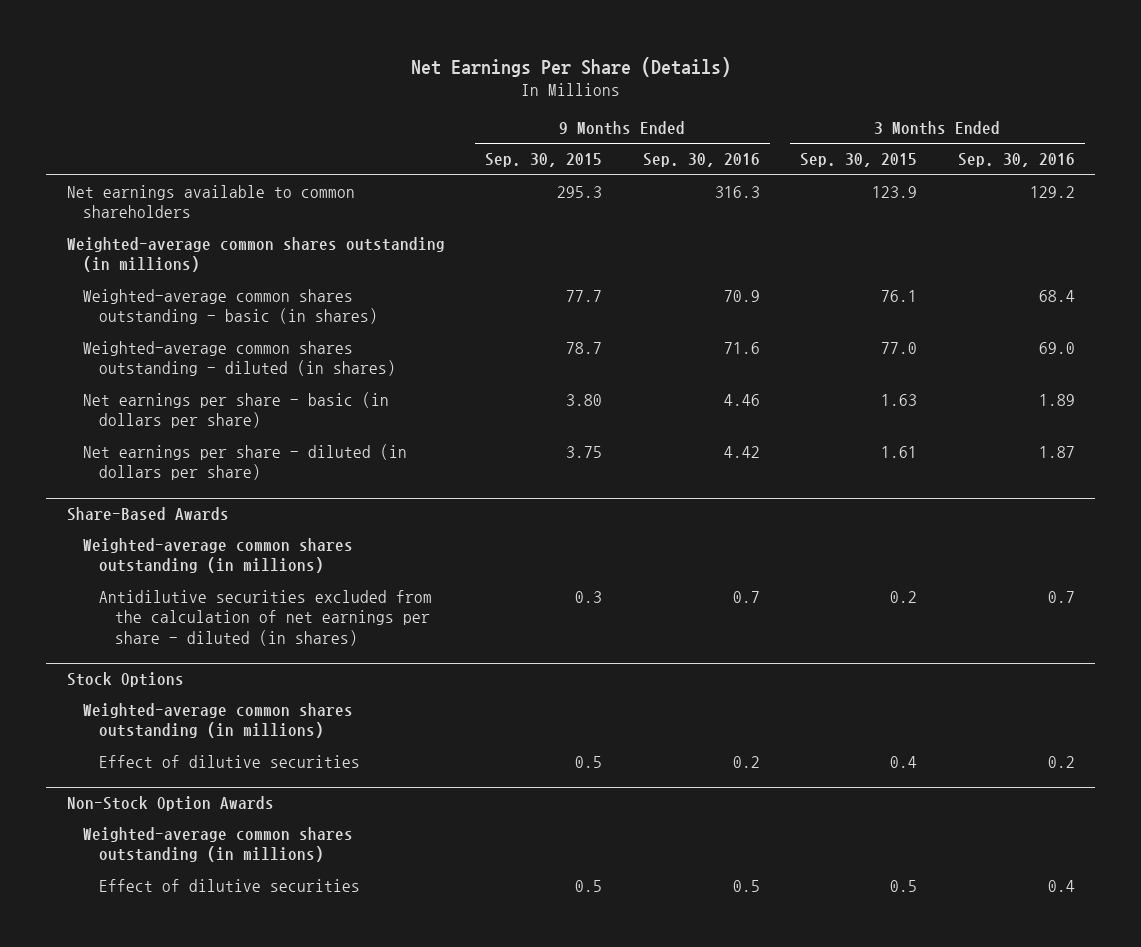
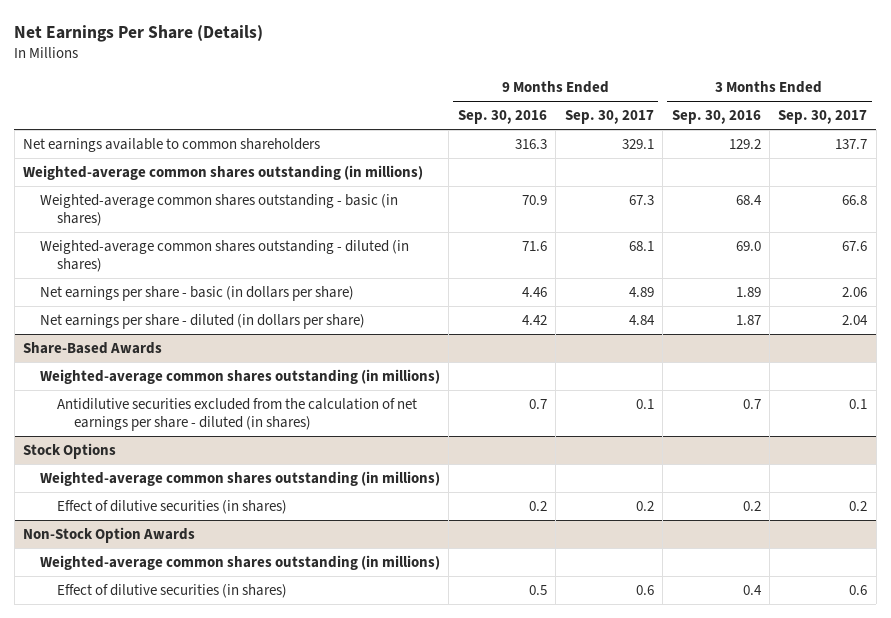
[485,153,603,168] Sep. 30, 2015 -> none
[800,153,918,168] Sep. 30, 2015 -> none
none -> [564,110,654,125] Sep. 30, 2017
none -> [778,110,868,125] Sep. 30, 2017
[99,755,361,769] Effect of dilutive securities -> [56,500,287,515] Effect of dilutive securities (in shares)
[99,879,361,893] Effect of dilutive securities -> [56,584,287,599] Effect of dilutive securities (in shares)

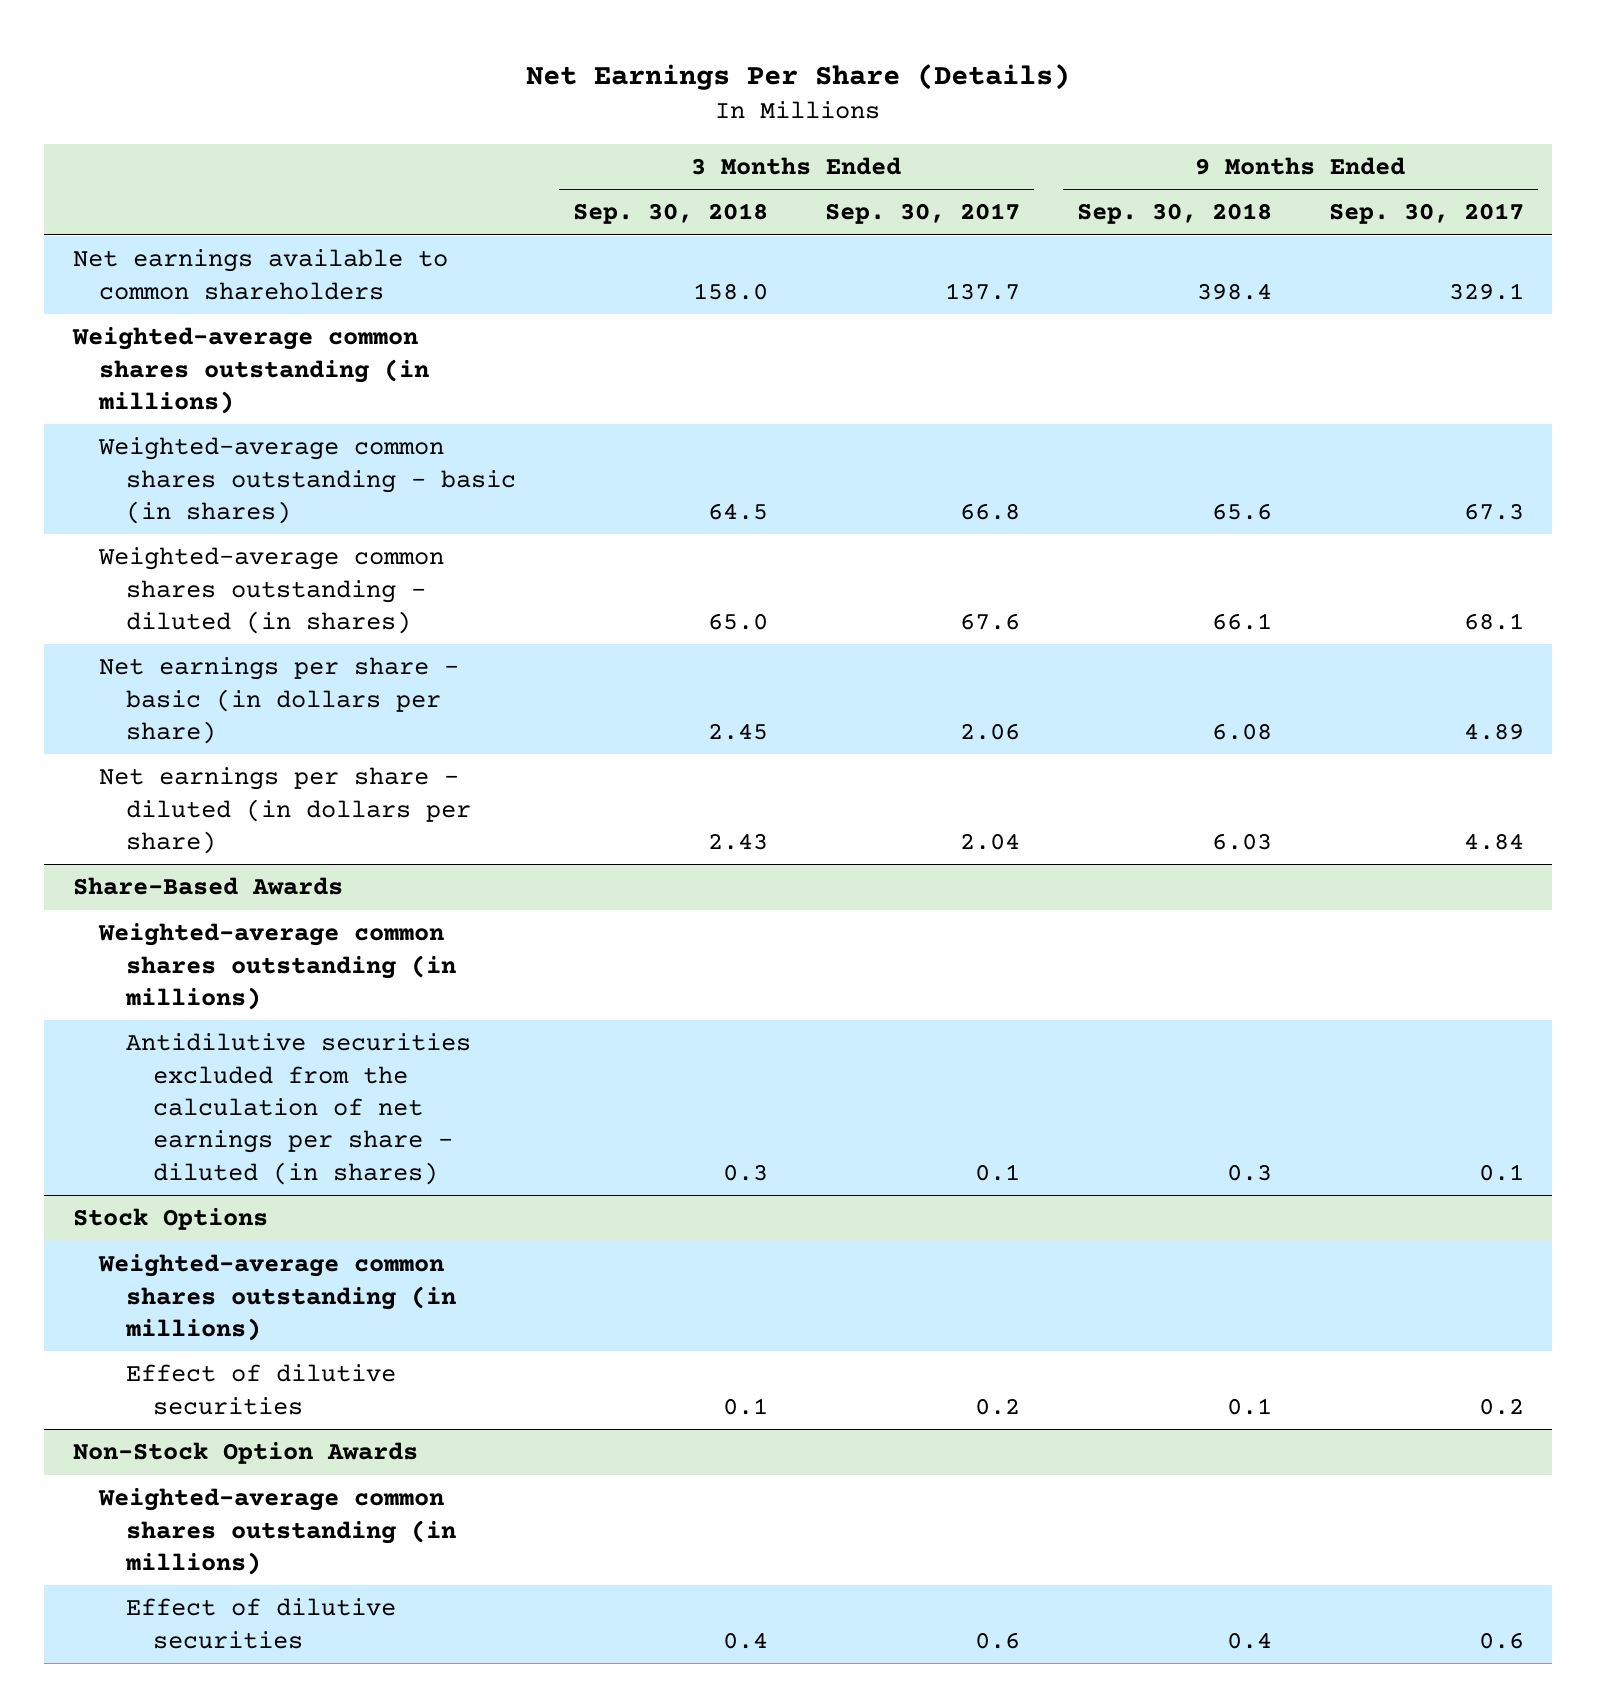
[457,110,547,125] Sep. 30, 2016 -> none
[671,110,761,125] Sep. 30, 2016 -> none
none -> [572,203,768,225] Sep. 30, 2018
none -> [1076,203,1272,225] Sep. 30, 2018
[56,500,287,515] Effect of dilutive securities (in shares) -> [125,1364,396,1415] Effect of dilutive securities
[56,584,287,599] Effect of dilutive securities (in shares) -> [125,1598,396,1649] Effect of dilutive securities

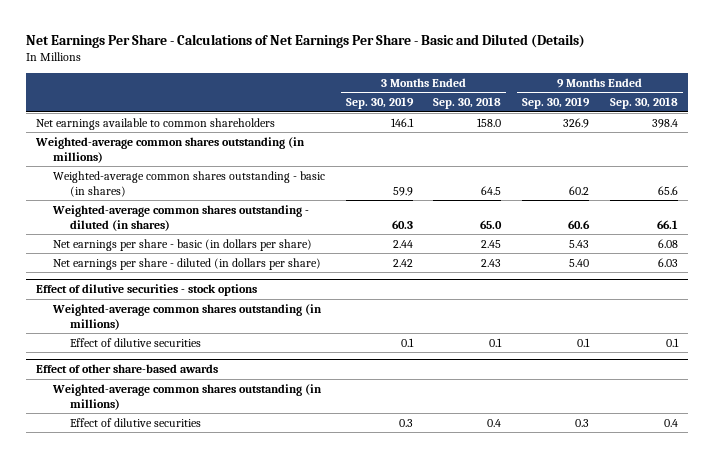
[526,63,1071,90] Net Earnings Per Share (Details) -> [25,33,585,48] Net Earnings Per Share - Calculations of Net Earnings Per Share - Basic and Diluted (Details)
[824,203,1020,225] Sep. 30, 2017 -> none
[1328,203,1524,225] Sep. 30, 2017 -> none
none -> [345,97,414,110] Sep. 30, 2019
none -> [521,97,590,110] Sep. 30, 2019
[72,877,343,896] Share-Based Awards -> none
[98,923,456,1010] Weighted-average common shares outstanding (in millions) -> none
[125,1033,471,1185] Antidilutive securities excluded from the calculation of net earnings per share - diluted (in shares) -> none
[72,1208,268,1231] Stock Options -> [36,284,258,297] Effect of dilutive securities - stock options
[72,1442,418,1465] Non-Stock Option Awards -> [36,364,219,374] Effect of other share-based awards

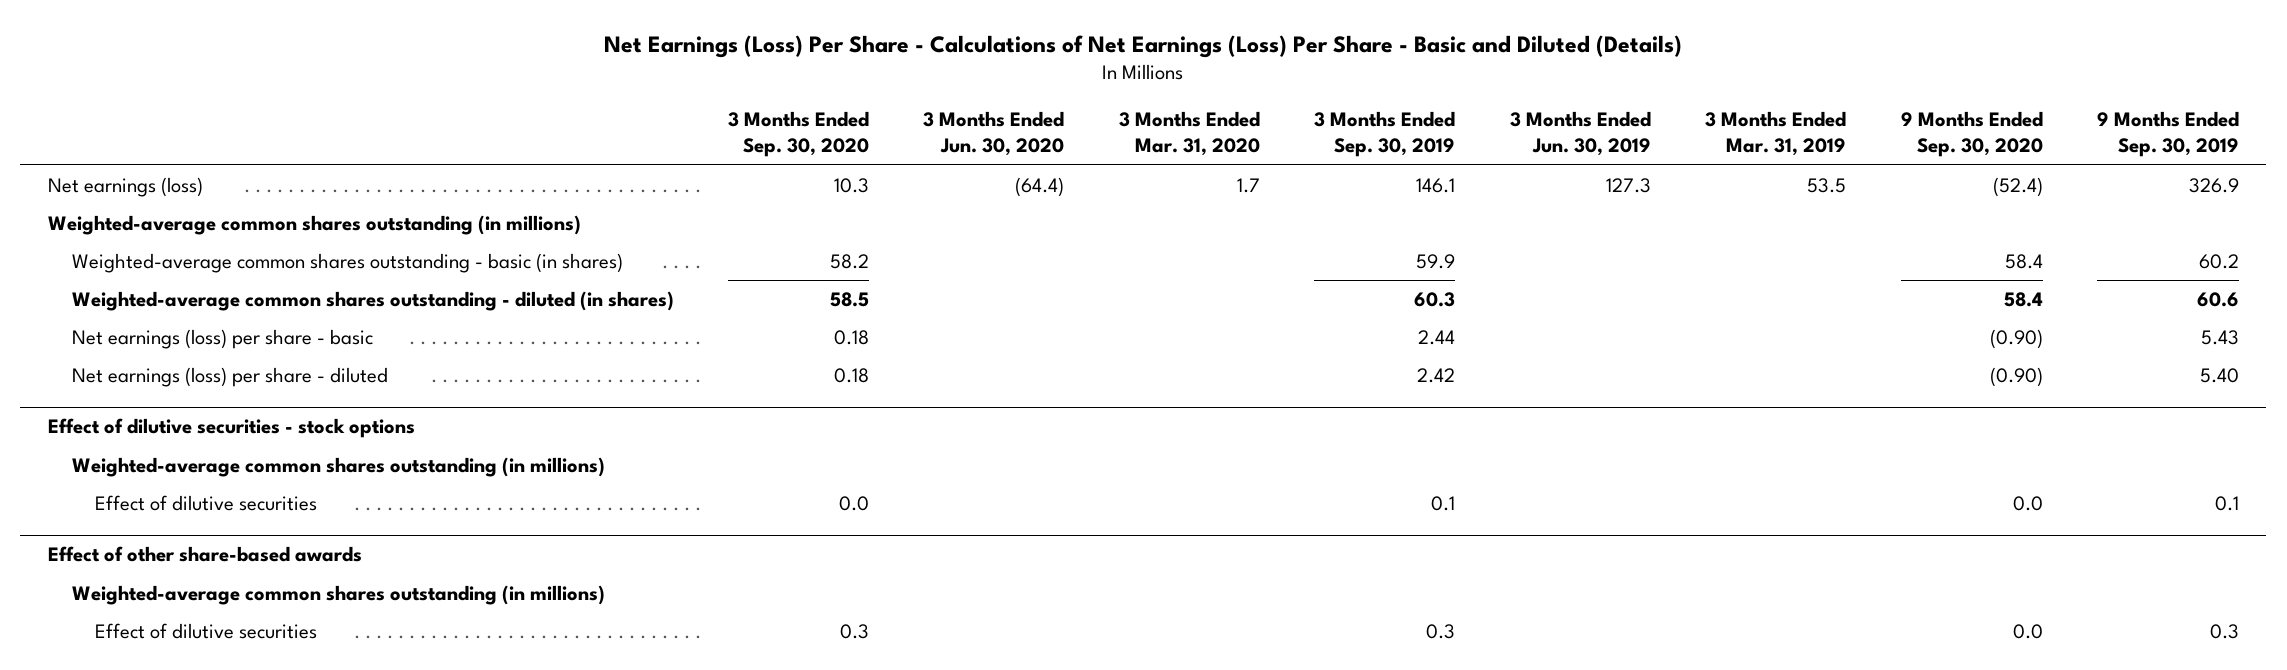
[25,33,585,48] Net Earnings Per Share - Calculations of Net Earnings Per Share - Basic and Diluted (Details) -> [604,34,1683,58] Net Earnings (Loss) Per Share - Calculations of Net Earnings (Loss) Per Share - Basic and Diluted (Details)
[433,97,502,110] Sep. 30, 2018 -> none
[609,97,678,110] Sep. 30, 2018 -> none
none -> [727,110,869,158] 3 Months Ended Sep. 30, 2020
none -> [923,110,1065,157] 3 Months Ended Jun. 30, 2020
none -> [1118,110,1260,157] 3 Months Ended Mar. 31, 2020
none -> [1509,110,1651,157] 3 Months Ended Jun. 30, 2019
none -> [1705,110,1847,157] 3 Months Ended Mar. 31, 2019
none -> [1900,110,2043,158] 9 Months Ended Sep. 30, 2020
[36,117,276,130] Net earnings available to common shareholders -> [47,176,203,197] Net earnings (loss)
[53,238,313,251] Net earnings per share - basic (in dollars per share) -> [71,328,373,349] Net earnings (loss) per share - basic
[53,257,322,270] Net earnings per share - diluted (in dollars per share) -> [71,366,388,387] Net earnings (loss) per share - diluted

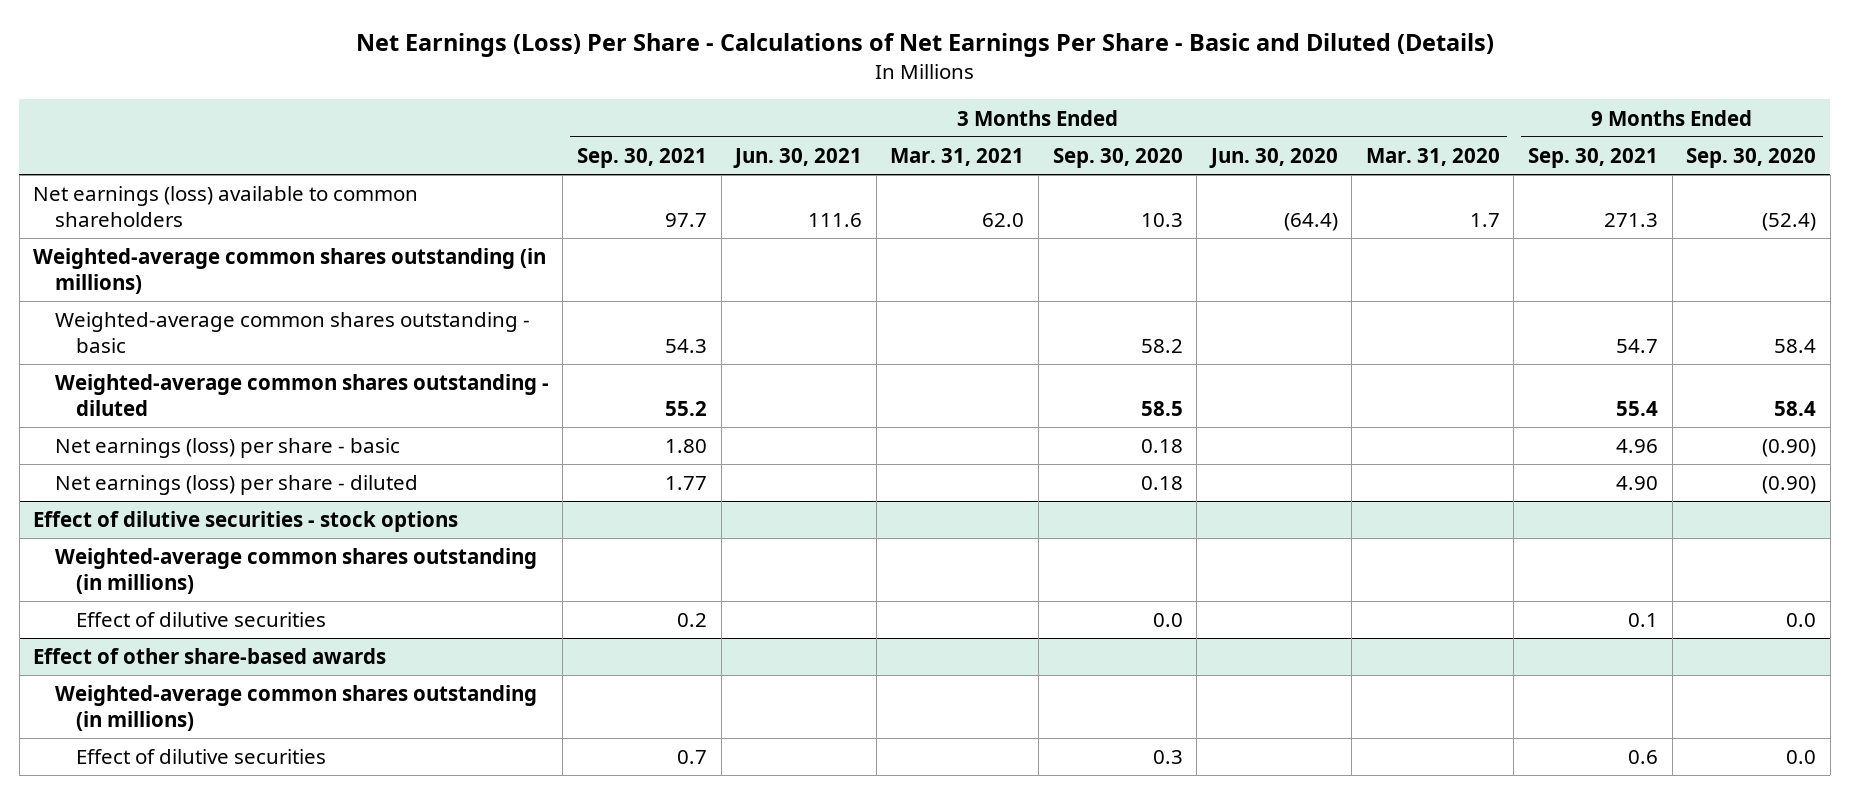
[604,34,1683,58] Net Earnings (Loss) Per Share - Calculations of Net Earnings (Loss) Per Share - Basic and Diluted (Details) -> [355,33,1494,58] Net Earnings (Loss) Per Share - Calculations of Net Earnings Per Share - Basic and Diluted (Details)
[1314,110,1456,158] 3 Months Ended Sep. 30, 2019 -> none
[1509,110,1651,157] 3 Months Ended Jun. 30, 2019 -> none
[1705,110,1847,157] 3 Months Ended Mar. 31, 2019 -> none
[2097,110,2240,158] 9 Months Ended Sep. 30, 2019 -> none
none -> [577,147,708,168] Sep. 30, 2021
none -> [733,147,863,168] Jun. 30, 2021
none -> [890,147,1025,166] Mar. 31, 2021
none -> [1528,147,1659,168] Sep. 30, 2021
[47,176,203,197] Net earnings (loss) -> [33,186,419,228] Net earnings (loss) available to common shareholders
[71,252,623,273] Weighted-average common shares outstanding - basic (in shares) -> [54,312,530,354] Weighted-average common shares outstanding - basic
[71,290,674,311] Weighted-average common shares outstanding - diluted (in shares) -> [54,374,549,417] Weighted-average common shares outstanding - diluted

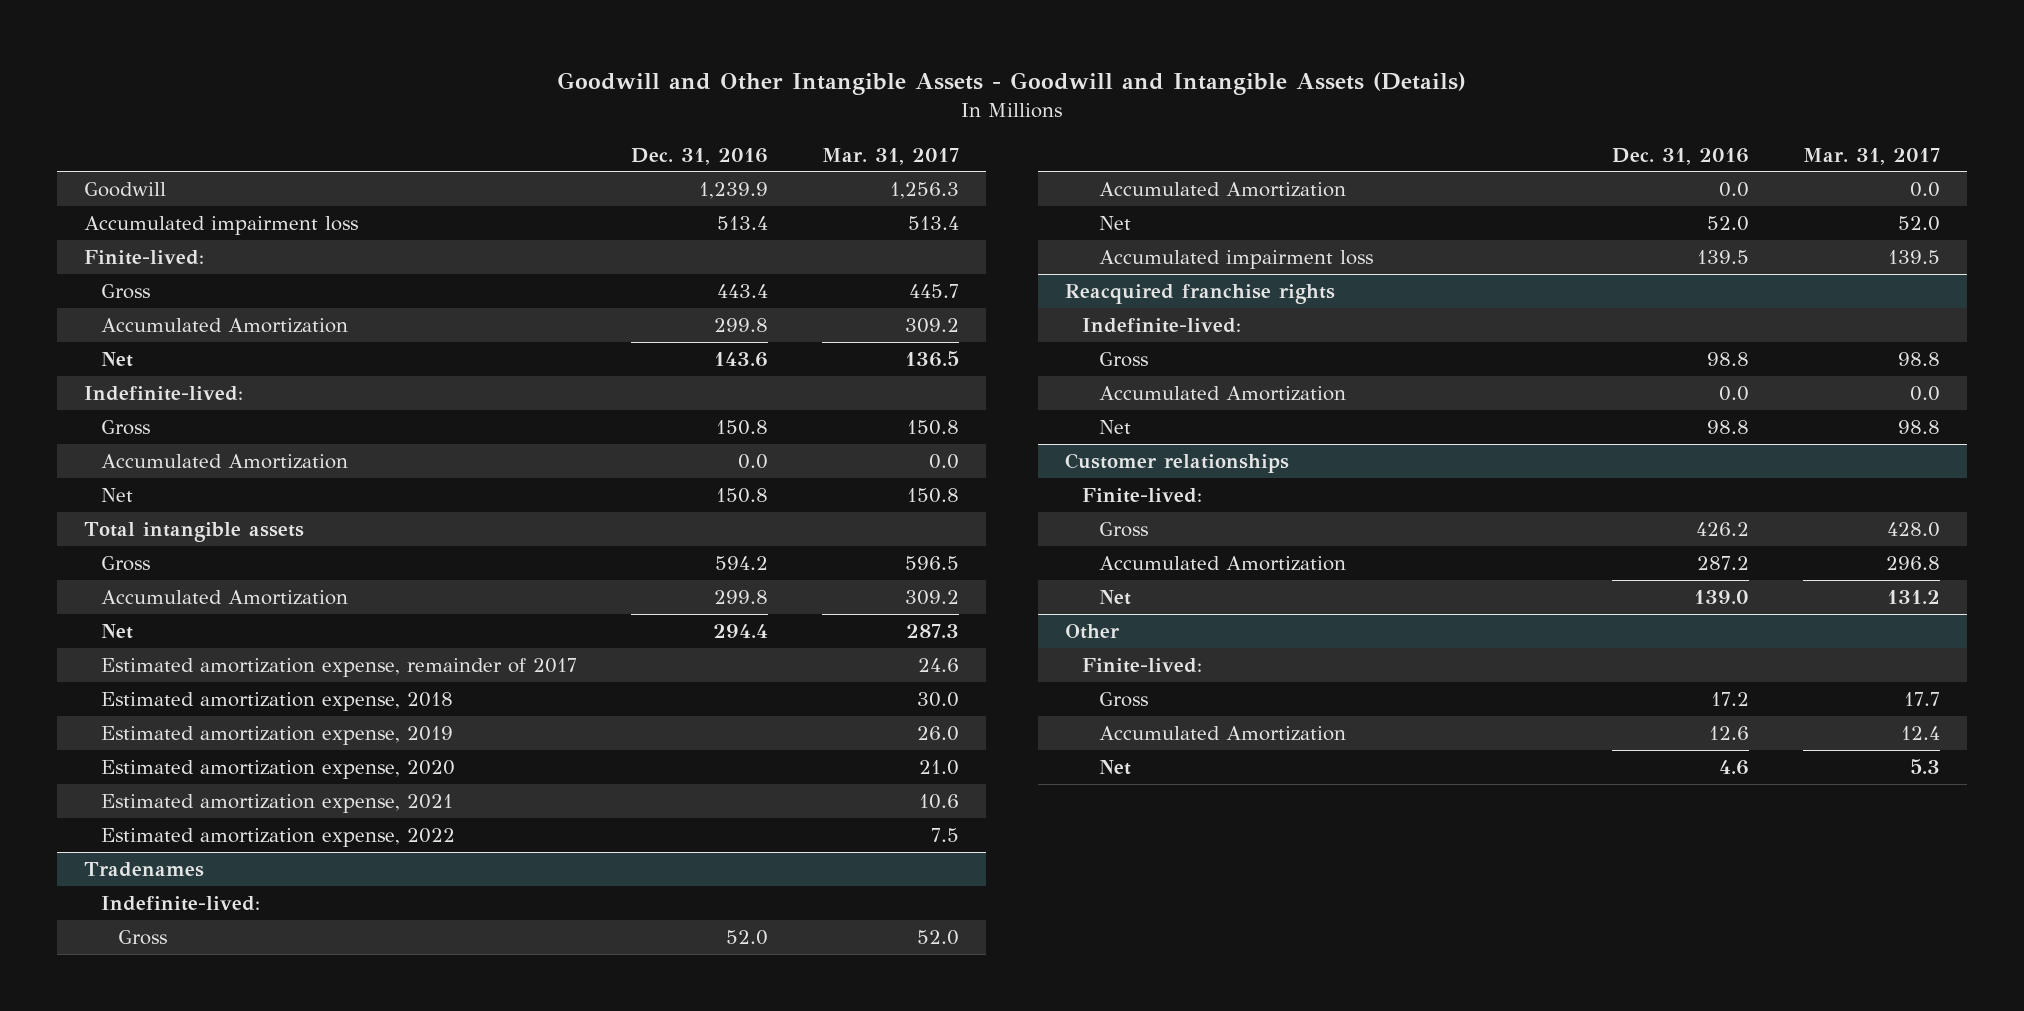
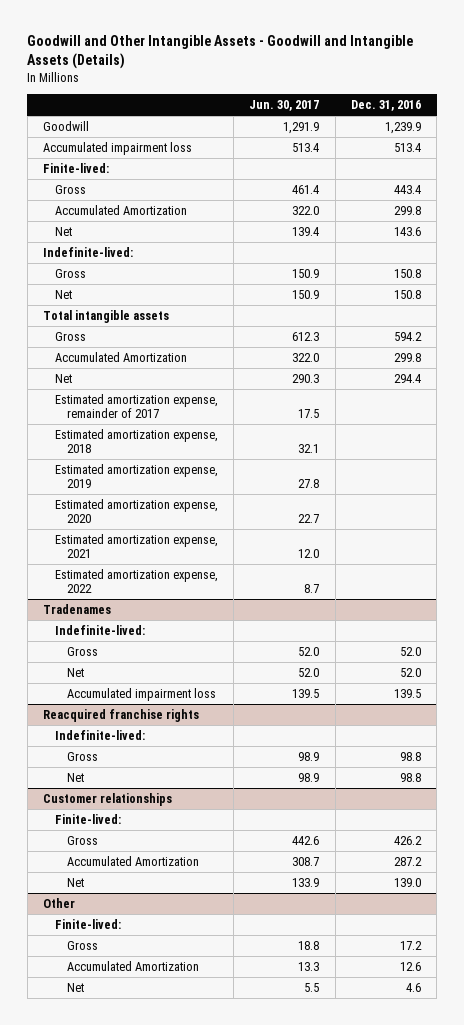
[822,147,960,165] Mar. 31, 2017 -> none
none -> [249,100,320,112] Jun. 30, 2017
[101,453,349,469] Accumulated Amortization -> none
[1098,181,1346,197] Accumulated Amortization -> none
[1098,385,1346,401] Accumulated Amortization -> none

